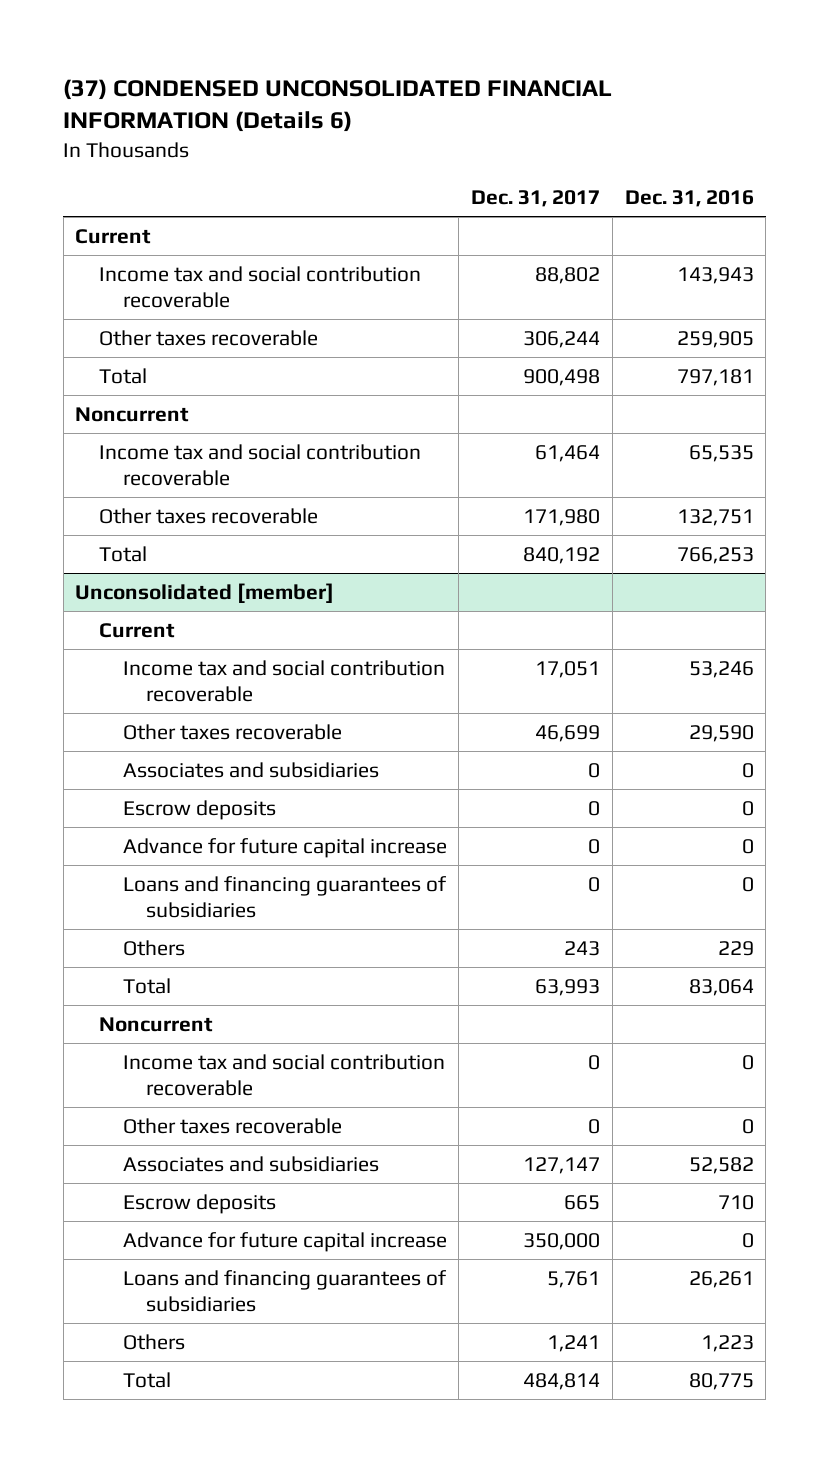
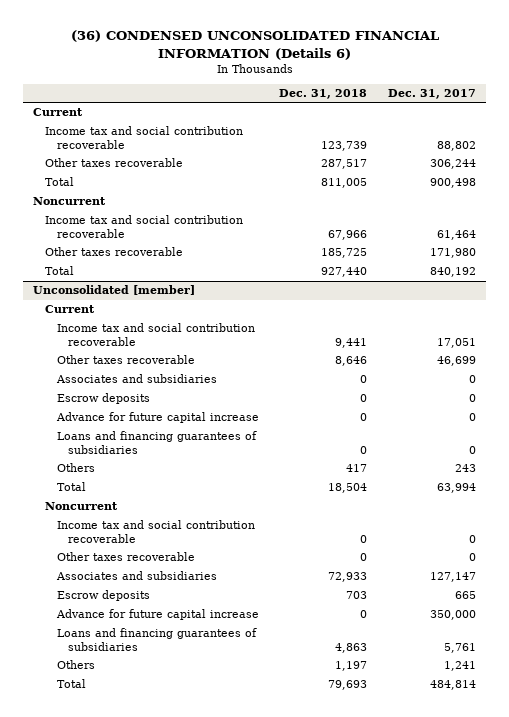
[63,78,613,133] (37) CONDENSED UNCONSOLIDATED FINANCIAL INFORMATION (Details 6) -> [70,30,439,60] (36) CONDENSED UNCONSOLIDATED FINANCIAL INFORMATION (Details 6)
[624,189,754,207] Dec. 31, 2016 -> none
none -> [279,88,368,99] Dec. 31, 2018
[535,979,601,997] 63,993 -> [436,483,476,494] 63,994

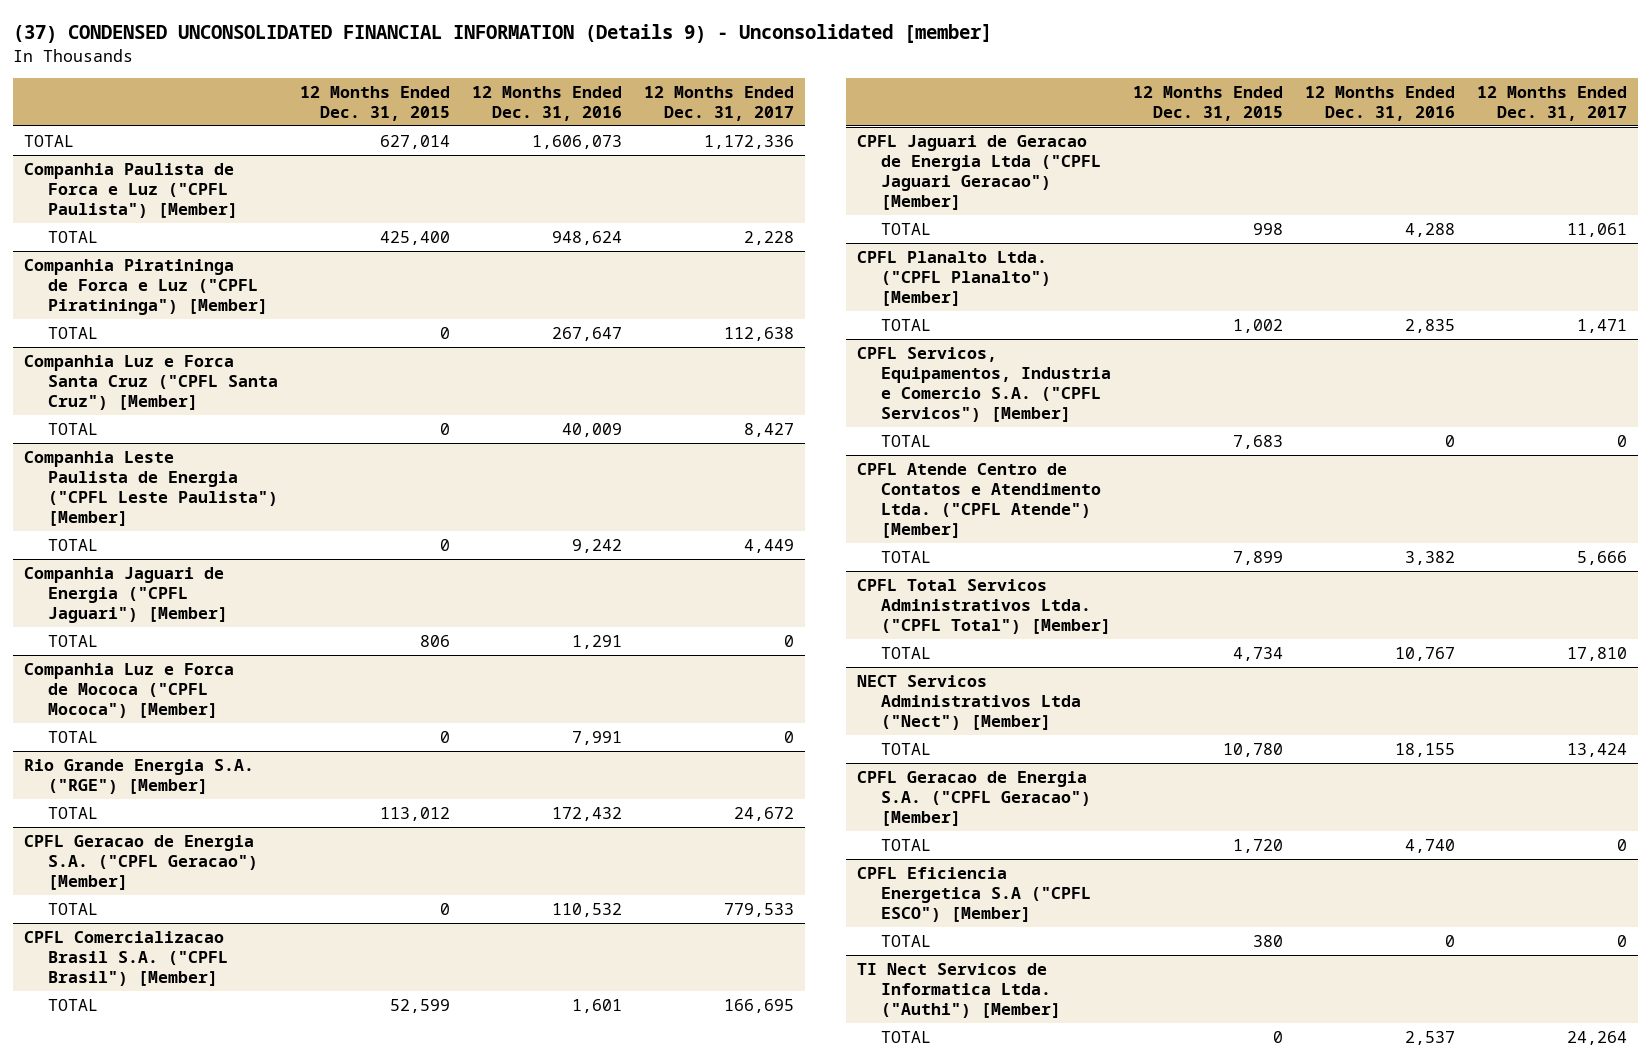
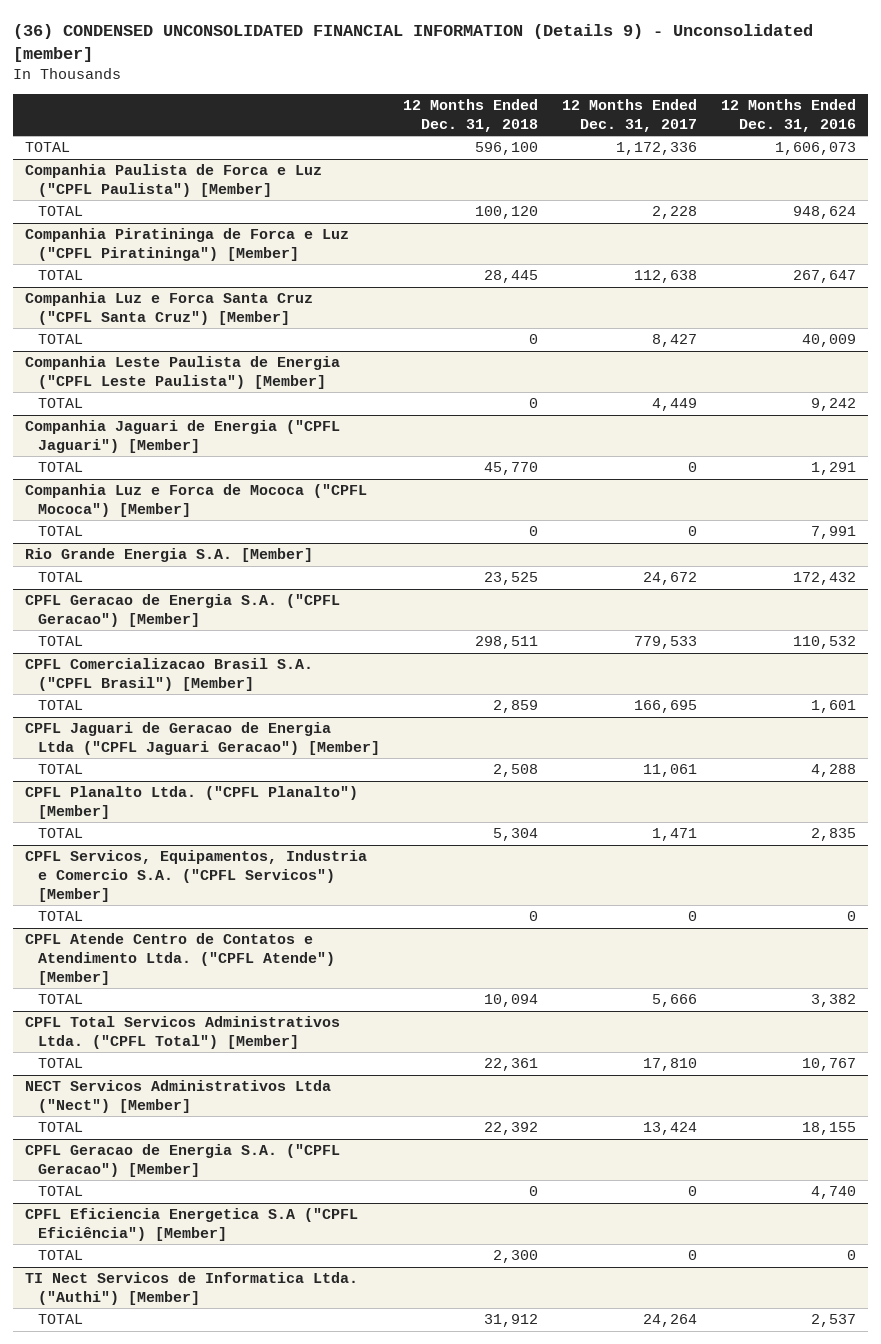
[13,24,993,44] (37) CONDENSED UNCONSOLIDATED FINANCIAL INFORMATION (Details 9) - Unconsolidated [member] -> [12,24,813,63] (36) CONDENSED UNCONSOLIDATED FINANCIAL INFORMATION (Details 9) - Unconsolidated [member]
[300,86,451,121] 12 Months Ended Dec. 31, 2015 -> none
none -> [403,99,539,132] 12 Months Ended Dec. 31, 2018
[24,758,255,794] Rio Grande Energia S.A. ("RGE") [Member] -> [24,548,313,563] Rio Grande Energia S.A. [Member]
[857,866,1092,922] CPFL Eficiencia Energetica S.A ("CPFL ESCO") [Member] -> [24,1208,358,1241] CPFL Eficiencia Energetica S.A ("CPFL Eficiência") [Member]

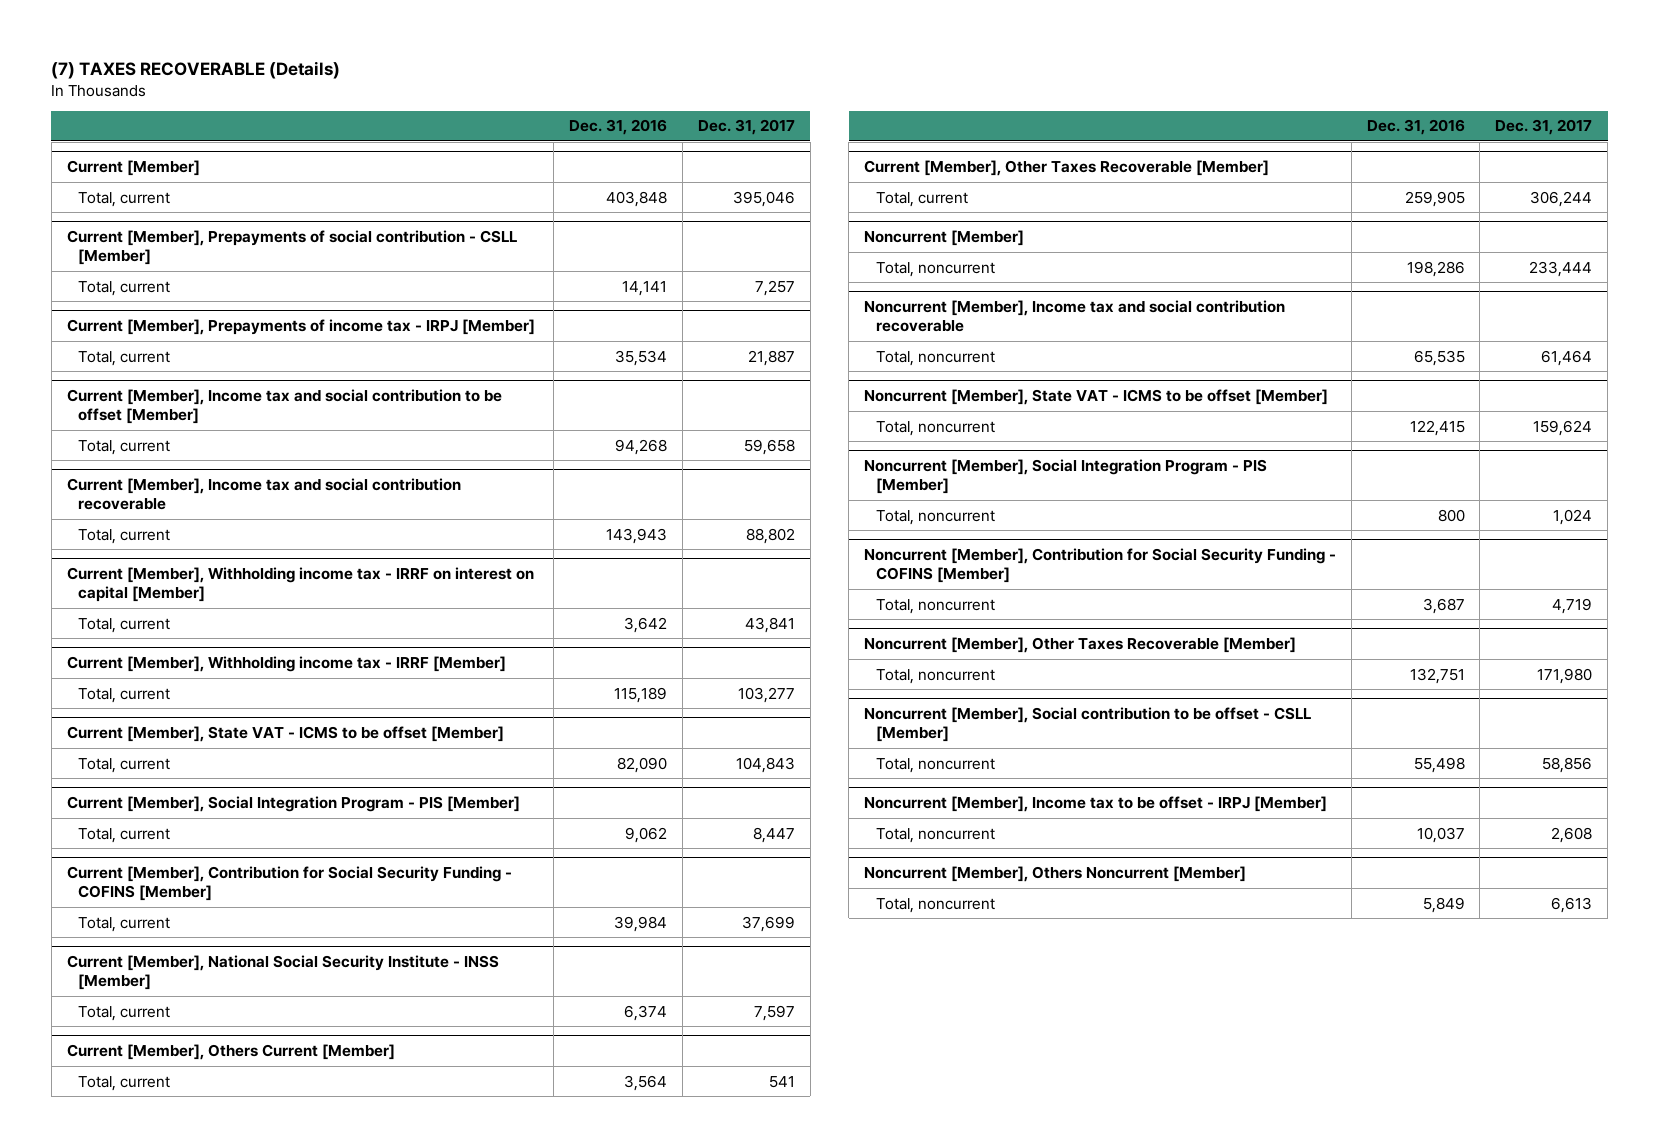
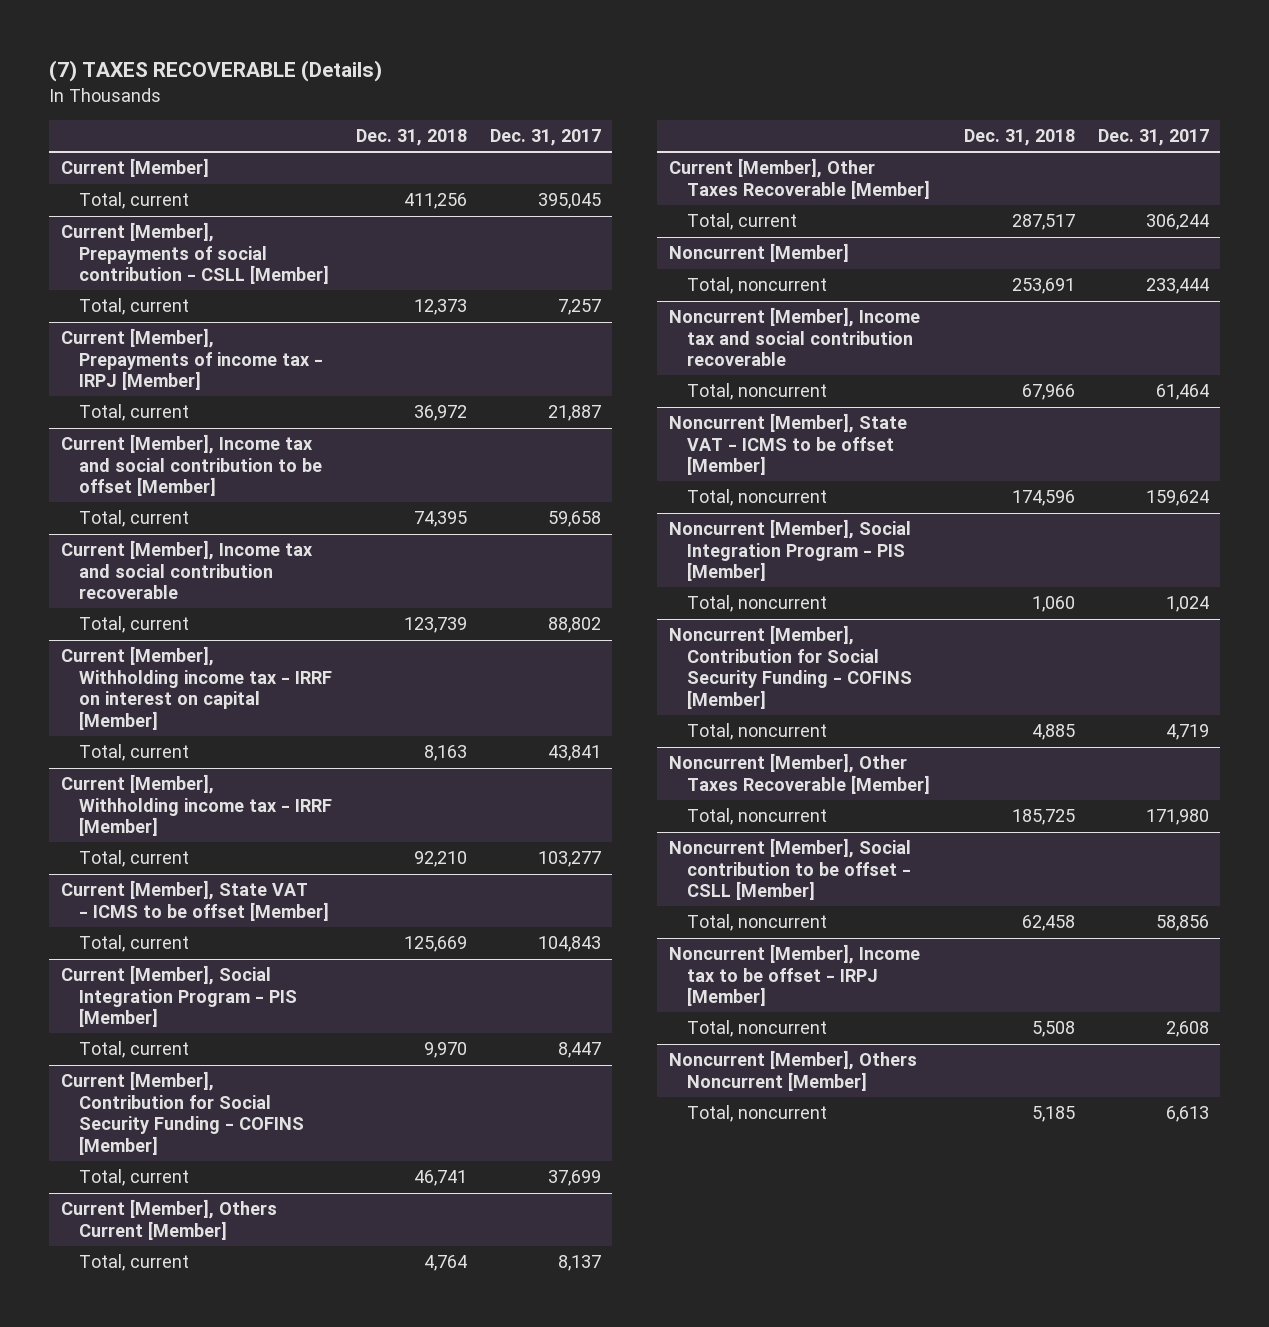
[569,119,668,136] Dec. 31, 2016 -> none
none -> [355,129,467,147] Dec. 31, 2018
[733,190,796,207] 395,046 -> [537,193,601,210] 395,045
[66,954,499,990] Current [Member], National Social Security Institute - INSS [Member] -> none
[78,1005,171,1021] Total, current -> none
[769,1075,796,1088] 541 -> [557,1255,601,1272] 8,137

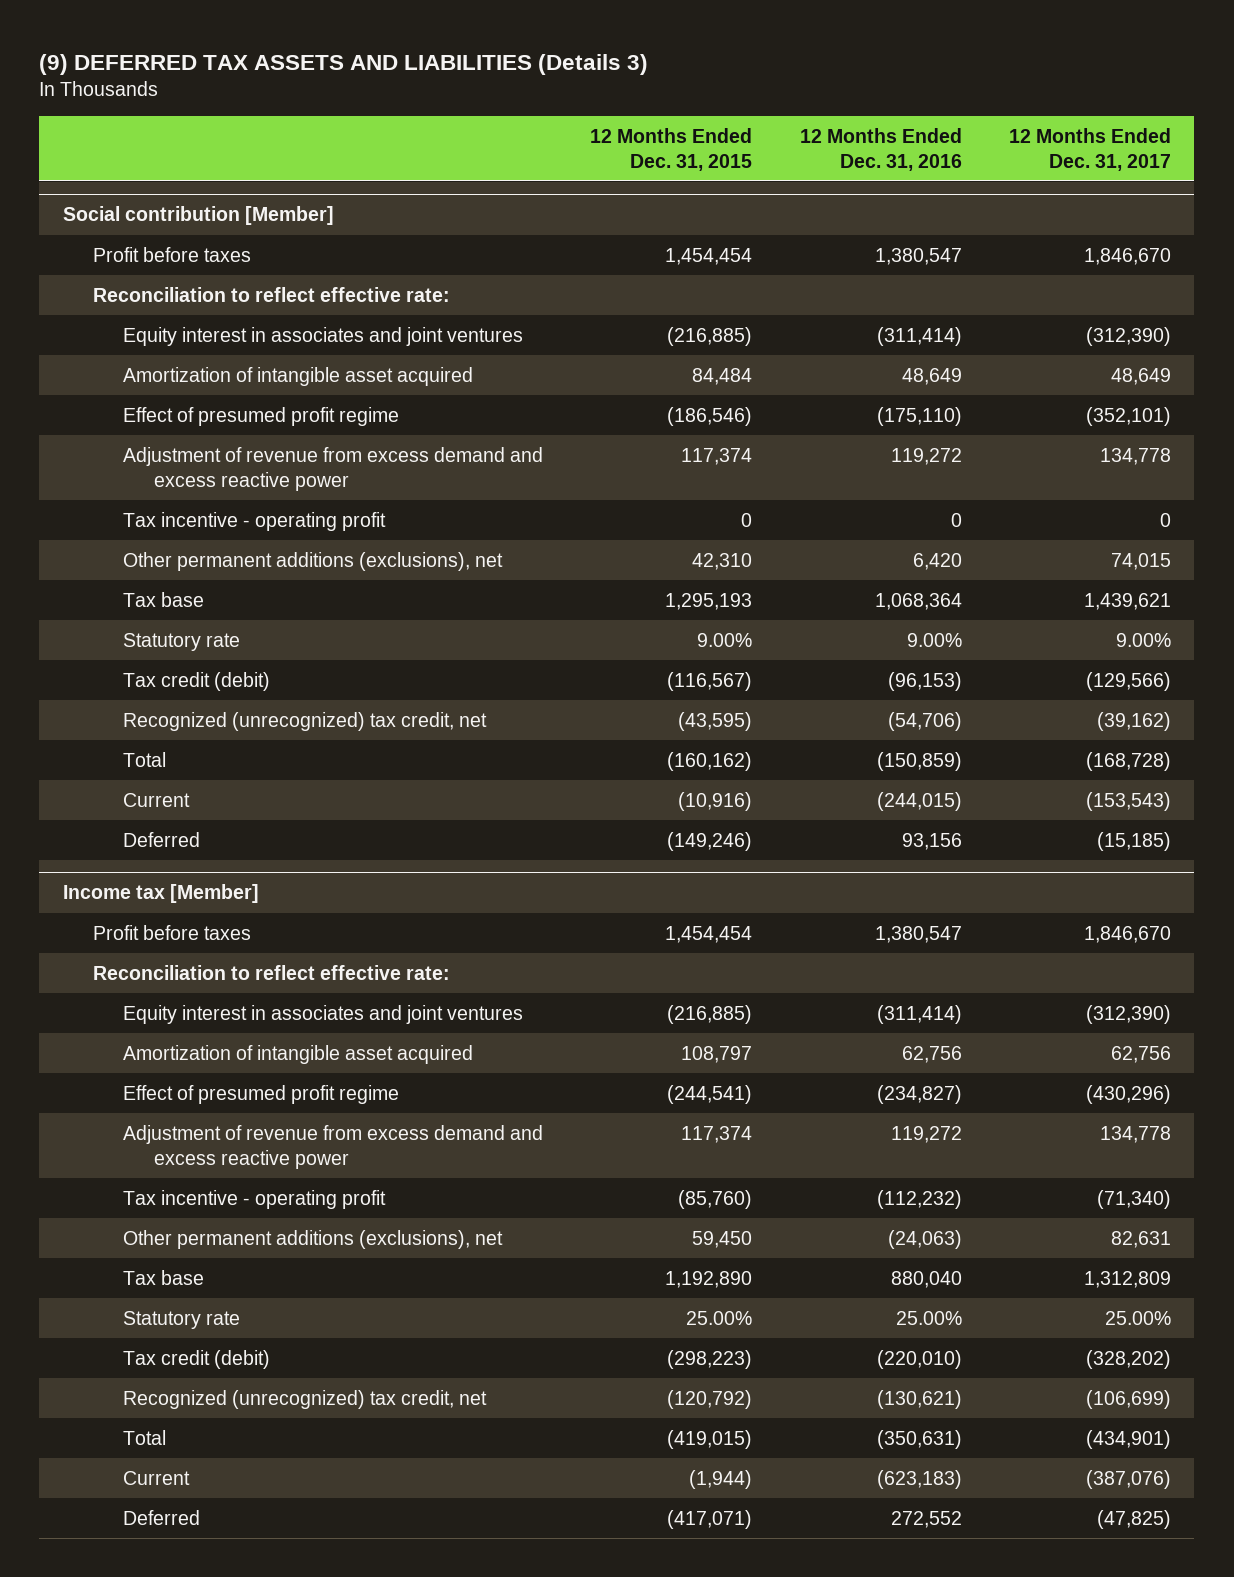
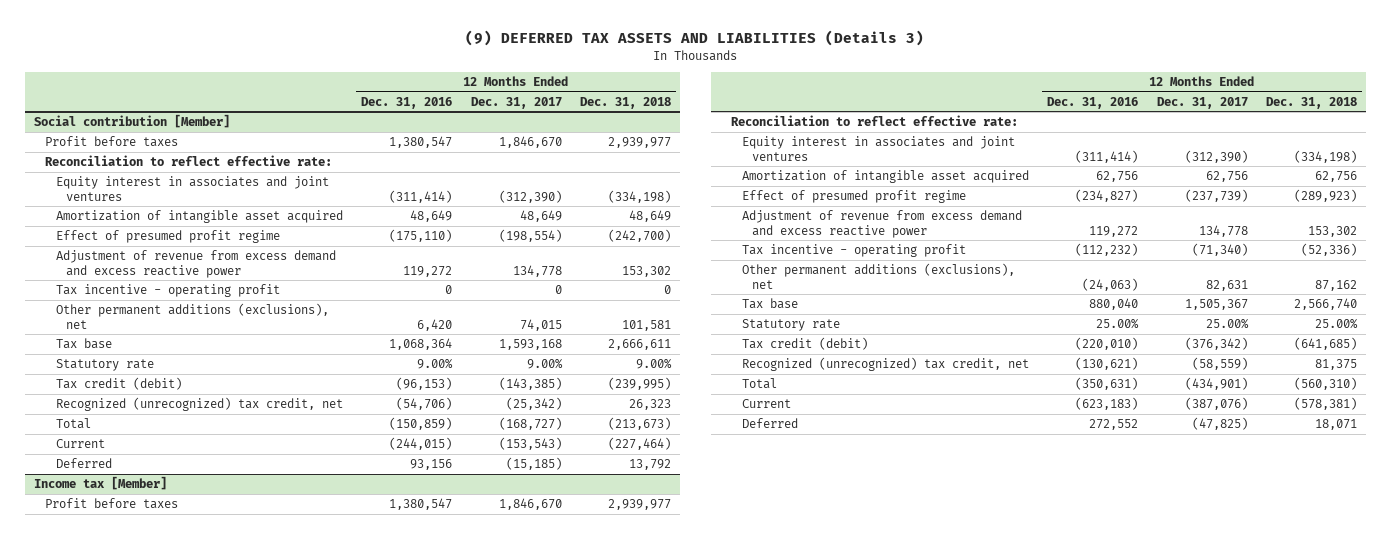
[590,127,753,171] 12 Months Ended Dec. 31, 2015 -> none
none -> [580,96,672,109] Dec. 31, 2018
[1085,406,1171,426] (352,101) -> [498,229,562,243] (198,554)
[1083,592,1171,610] 1,439,621 -> [498,339,562,351] 1,593,168
[1085,671,1171,691] (129,566) -> [498,377,562,391] (143,385)
[1096,711,1171,731] (39,162) -> [505,397,562,411] (25,342)
[1085,751,1171,771] (168,728) -> [498,417,562,431] (168,727)
[1085,1084,1171,1104] (430,296) -> [1184,189,1248,203] (237,739)
[1083,1270,1171,1288] 1,312,809 -> [1184,299,1248,311] 1,505,367
[1085,1349,1171,1369] (328,202) -> [1184,337,1248,351] (376,342)
[1085,1389,1171,1409] (106,699) -> [1191,357,1248,371] (58,559)

